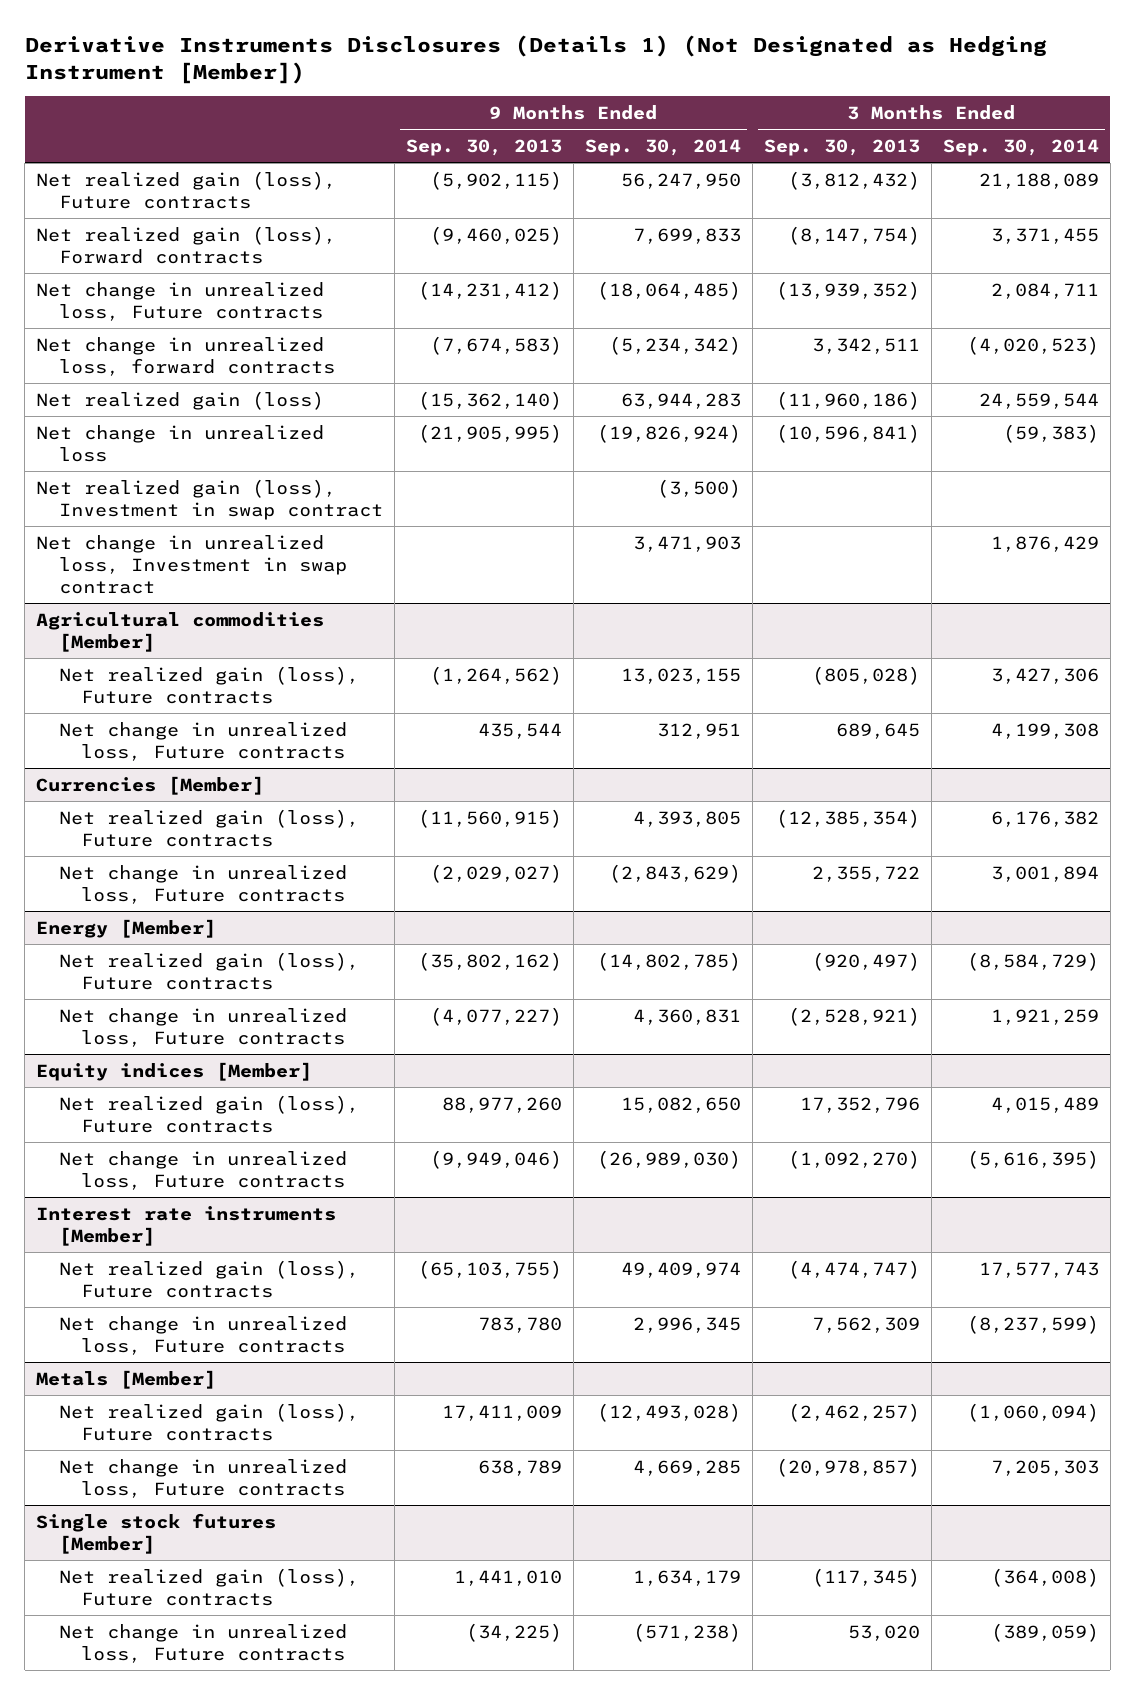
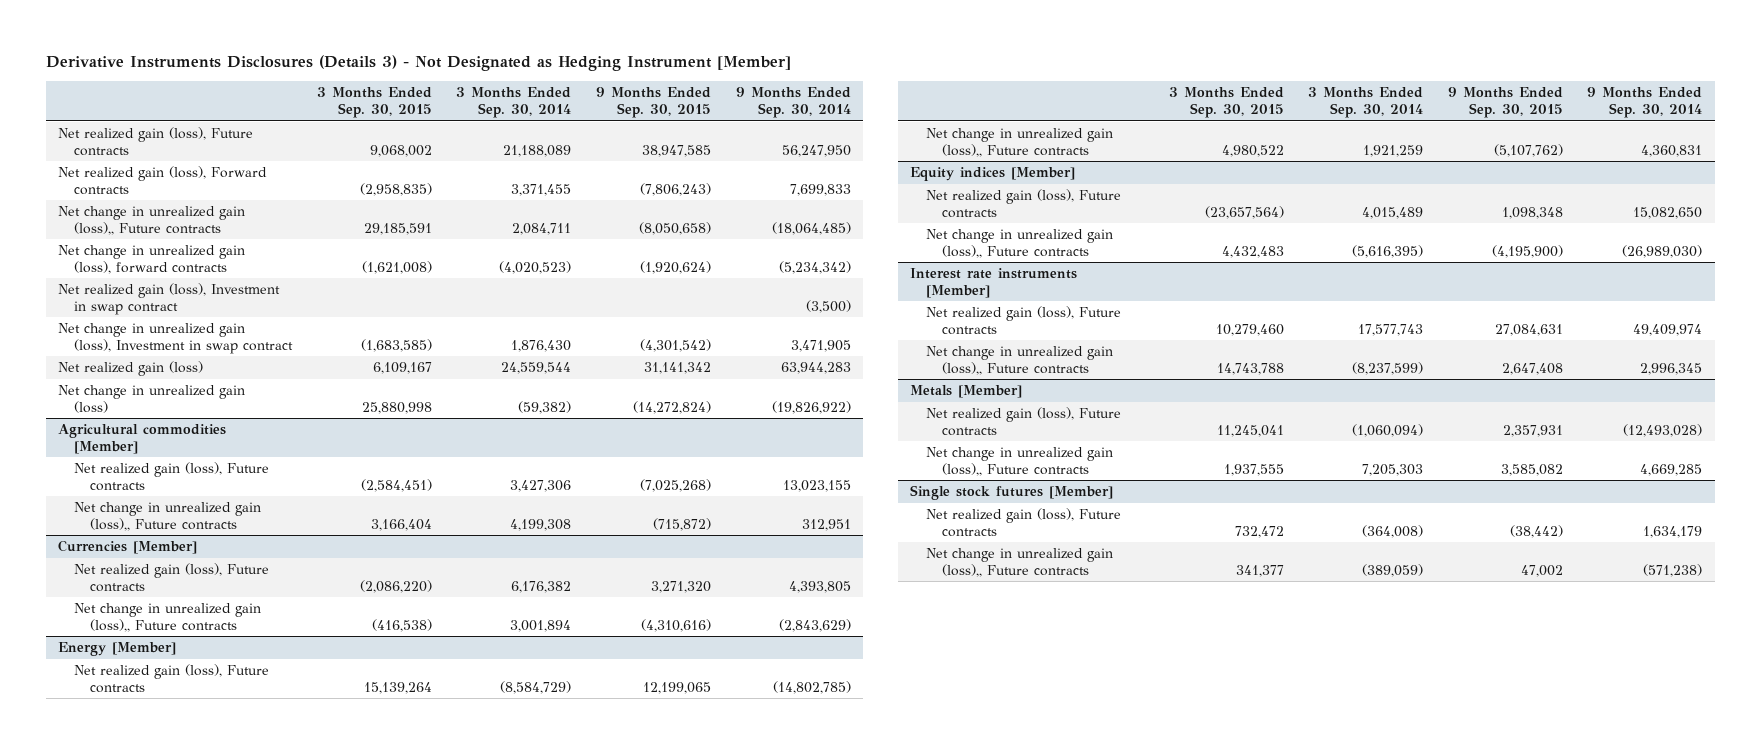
[24,34,1047,84] Derivative Instruments Disclosures (Details 1) (Not Designated as Hedging Instrument [Member]) -> [45,55,791,72] Derivative Instruments Disclosures (Details 3) - Not Designated as Hedging Instrument [Member]
[405,138,562,156] Sep. 30, 2013 -> none
[763,138,920,156] Sep. 30, 2013 -> none
none -> [316,87,432,119] 3 Months Ended Sep. 30, 2015
none -> [595,87,711,119] 9 Months Ended Sep. 30, 2015
[36,424,325,462] Net change in unrealized loss -> none
[36,281,325,321] Net change in unrealized loss, Future contracts -> [58,206,246,235] Net change in unrealized gain (loss),, Future contracts
[36,336,335,376] Net change in unrealized loss, forward contracts -> [58,245,246,274] Net change in unrealized gain (loss), forward contracts
[36,534,347,595] Net change in unrealized loss, Investment in swap contract -> [58,323,293,354] Net change in unrealized gain (loss), Investment in swap contract
[632,535,741,552] 3,471,903 -> [790,339,851,352] 3,471,905
[990,535,1099,552] 1,876,429 -> [511,339,572,352] 1,876,430
[36,390,325,410] Net realized gain (loss) -> [58,361,204,377] Net realized gain (loss)
none -> [58,385,246,413] Net change in unrealized gain (loss)
[58,721,347,761] Net change in unrealized loss, Future contracts -> [73,502,261,531] Net change in unrealized gain (loss),, Future contracts
[58,864,347,904] Net change in unrealized loss, Future contracts -> [73,603,261,632] Net change in unrealized gain (loss),, Future contracts
[58,1007,347,1047] Net change in unrealized loss, Future contracts -> [925,128,1113,157] Net change in unrealized gain (loss),, Future contracts
[58,1150,347,1190] Net change in unrealized loss, Future contracts -> [925,229,1113,258] Net change in unrealized gain (loss),, Future contracts
[58,1315,347,1355] Net change in unrealized loss, Future contracts -> [925,346,1113,375] Net change in unrealized gain (loss),, Future contracts
[58,1458,347,1498] Net change in unrealized loss, Future contracts -> [925,447,1113,476] Net change in unrealized gain (loss),, Future contracts
[58,1623,347,1663] Net change in unrealized loss, Future contracts -> [925,548,1113,577] Net change in unrealized gain (loss),, Future contracts

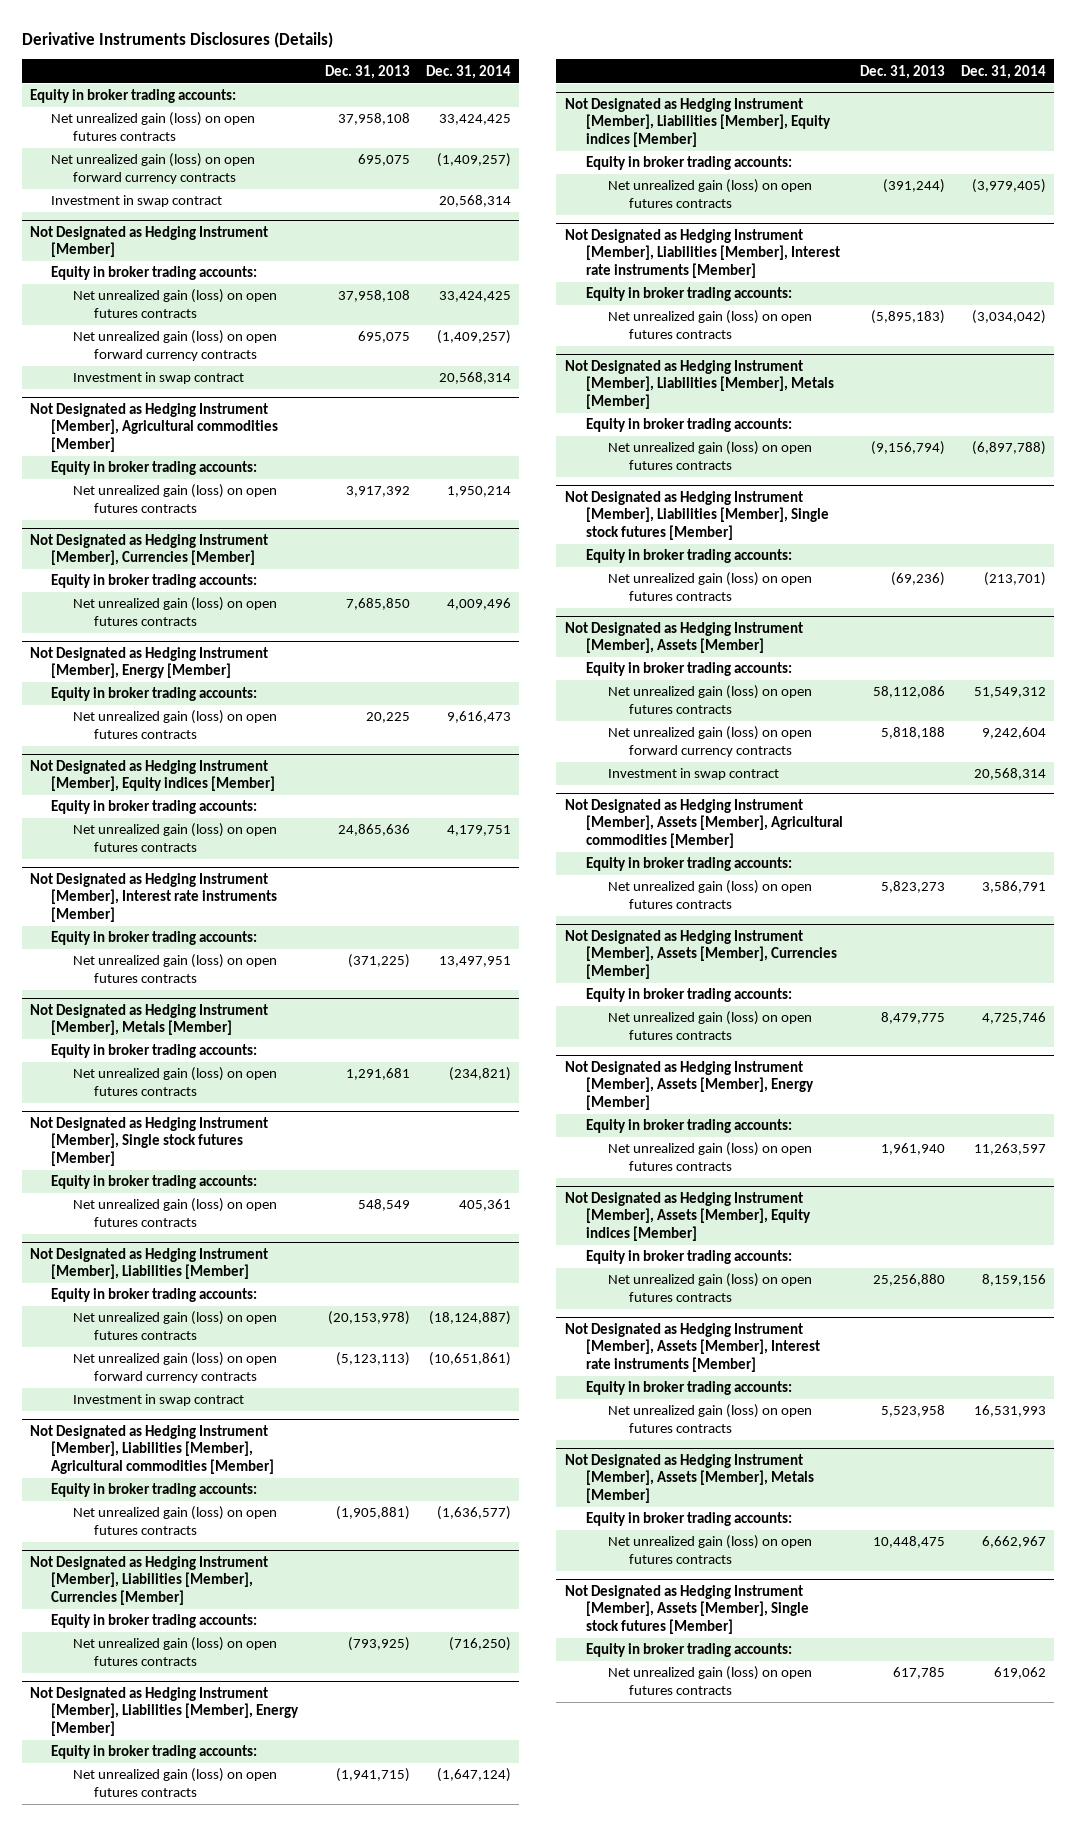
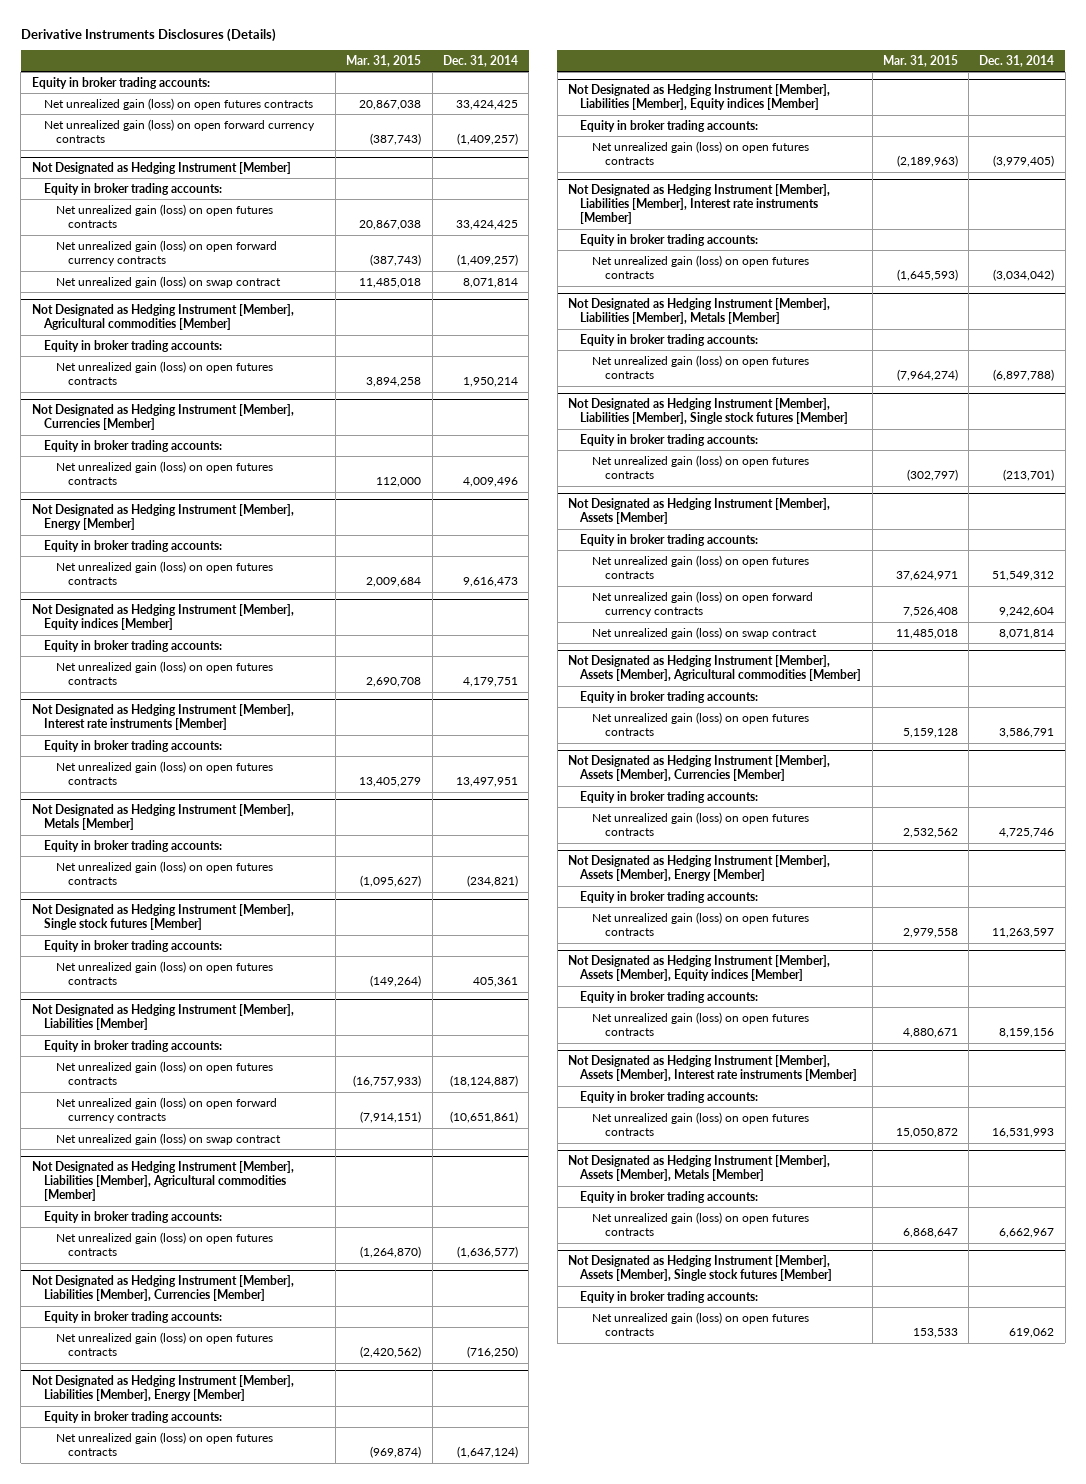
[324,64,410,79] Dec. 31, 2013 -> none
none -> [346,54,422,67] Mar. 31, 2015
[51,195,223,208] Investment in swap contract -> none
[72,372,244,385] Investment in swap contract -> [55,275,281,288] Net unrealized gain (loss) on swap contract
[439,372,512,385] 20,568,314 -> [462,277,518,288] 8,071,814
[72,1394,244,1407] Investment in swap contract -> [55,1132,281,1145] Net unrealized gain (loss) on swap contract
[607,768,779,781] Investment in swap contract -> [592,626,818,639] Net unrealized gain (loss) on swap contract
[973,768,1046,781] 20,568,314 -> [999,628,1055,639] 8,071,814

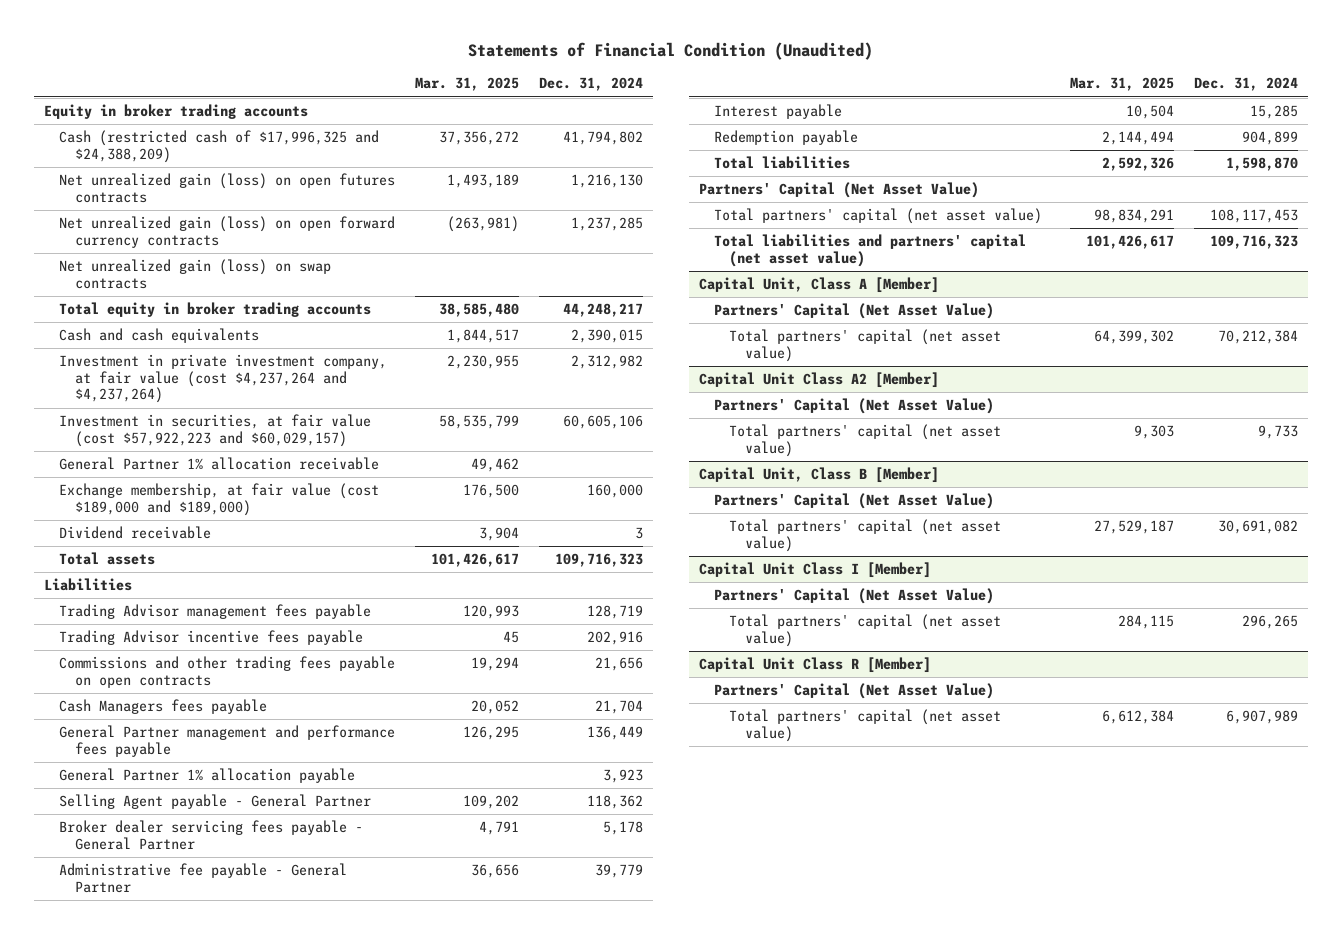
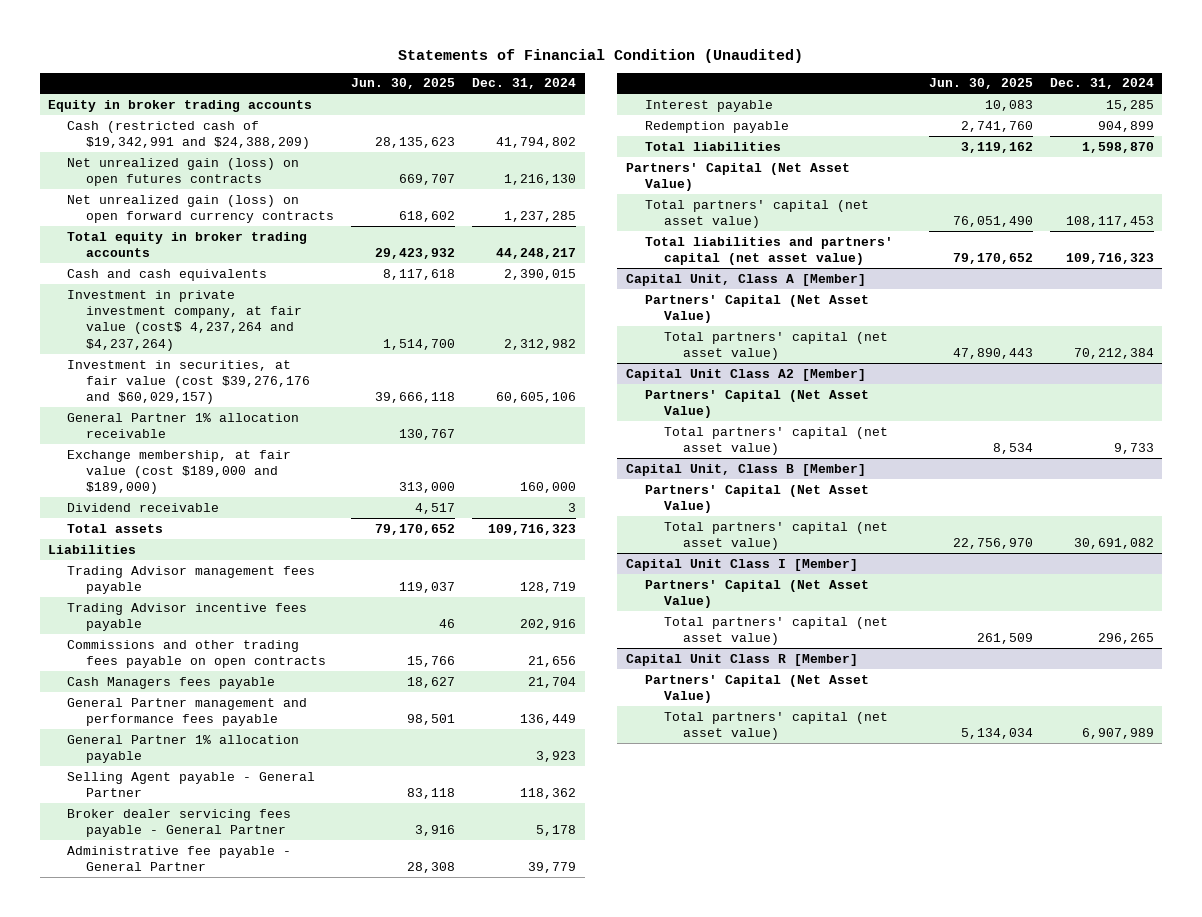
[415,77,520,92] Mar. 31, 2025 -> none
none -> [351,78,456,90] Jun. 30, 2025
[59,130,380,163] Cash (restricted cash of $17,996,325 and $24,388,209) -> [67,120,311,149] Cash (restricted cash of $19,342,991 and $24,388,209)
[59,259,332,289] Net unrealized gain (loss) on swap contracts -> none
[59,354,388,404] Investment in private investment company, at fair value (cost $4,237,264 and $4,237,264) -> [67,289,303,351] Investment in private investment company, at fair value (cost$ 4,237,264 and $4,237,264)
[59,414,372,447] Investment in securities, at fair value (cost $57,922,223 and $60,029,157) -> [67,359,311,405] Investment in securities, at fair value (cost $39,276,176 and $60,029,157)

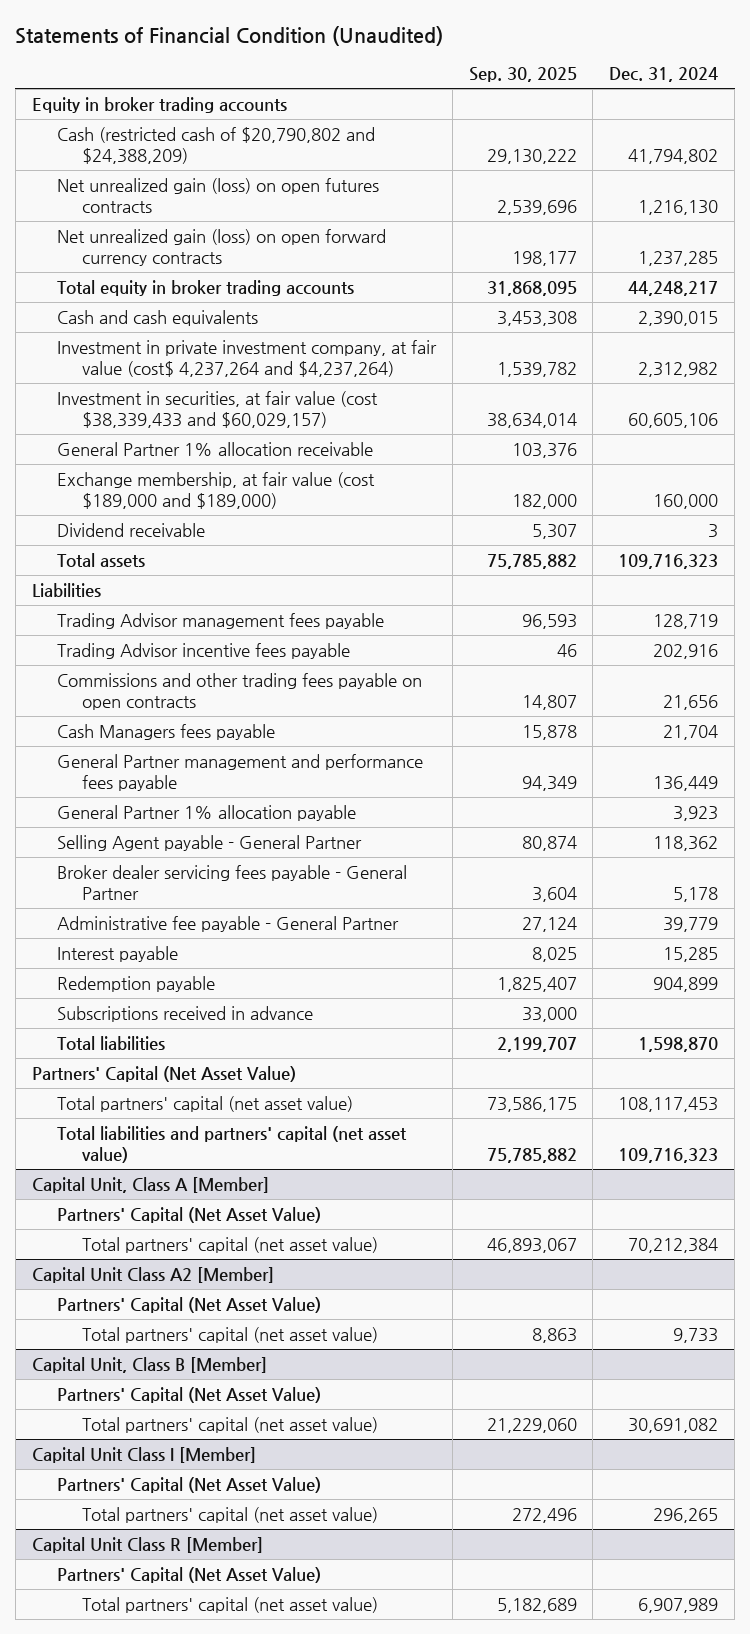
[351,78,456,90] Jun. 30, 2025 -> none
none -> [468,67,577,83] Sep. 30, 2025
[67,120,311,149] Cash (restricted cash of $19,342,991 and $24,388,209) -> [56,126,375,164] Cash (restricted cash of $20,790,802 and $24,388,209)
[67,359,311,405] Investment in securities, at fair value (cost $39,276,176 and $60,029,157) -> [56,390,378,428] Investment in securities, at fair value (cost $38,339,433 and $60,029,157)
none -> [56,1005,313,1022] Subscriptions received in advance

